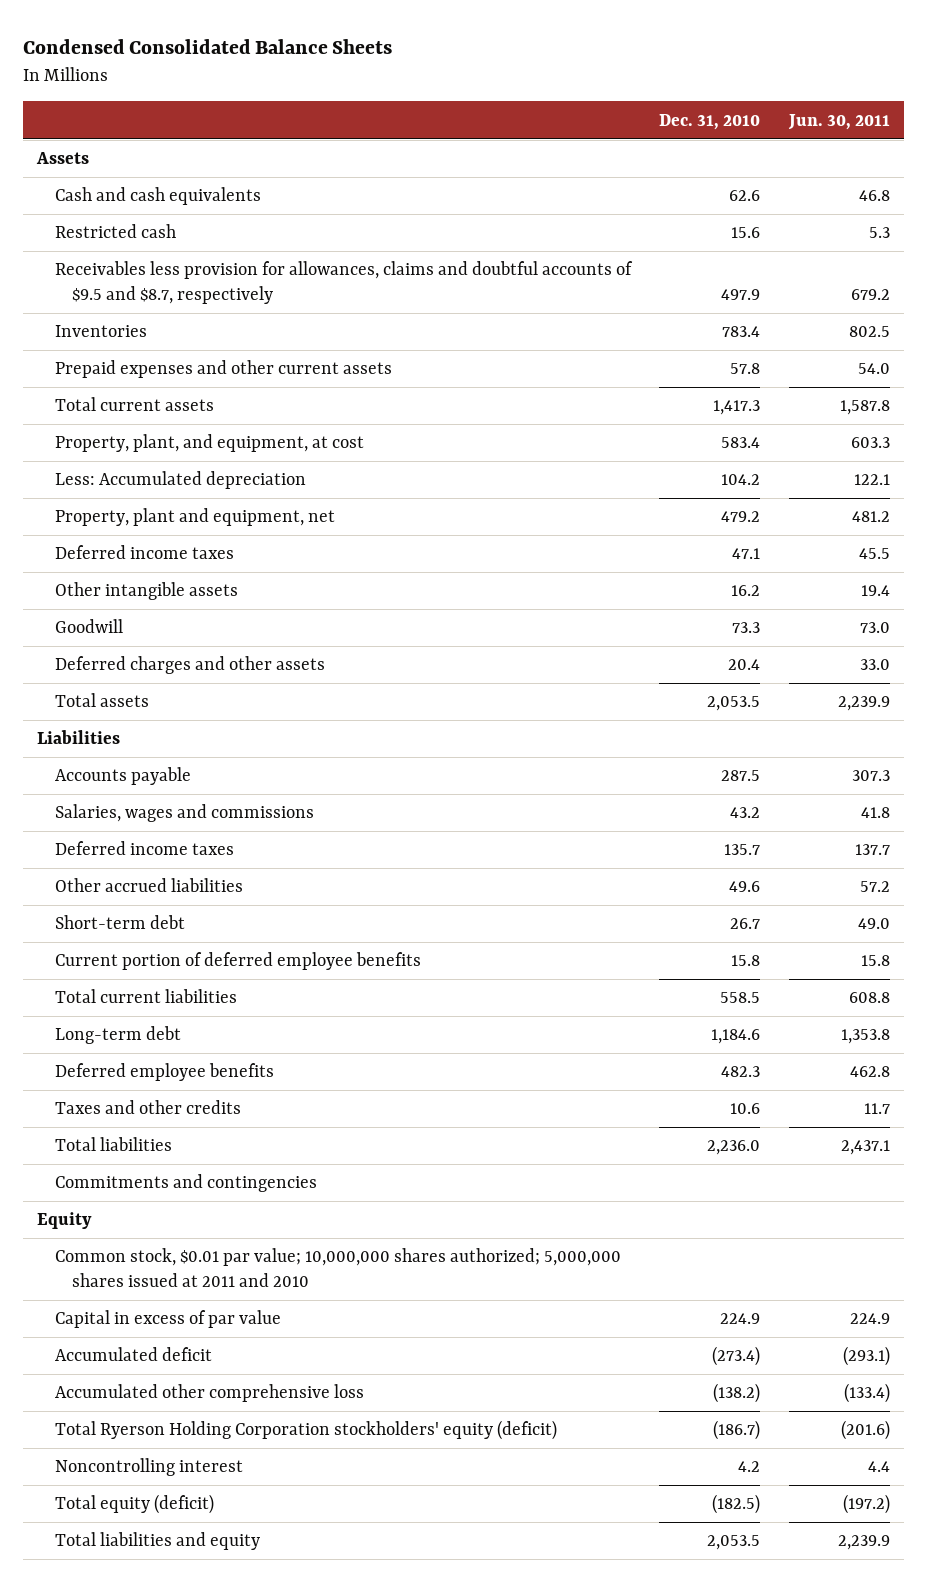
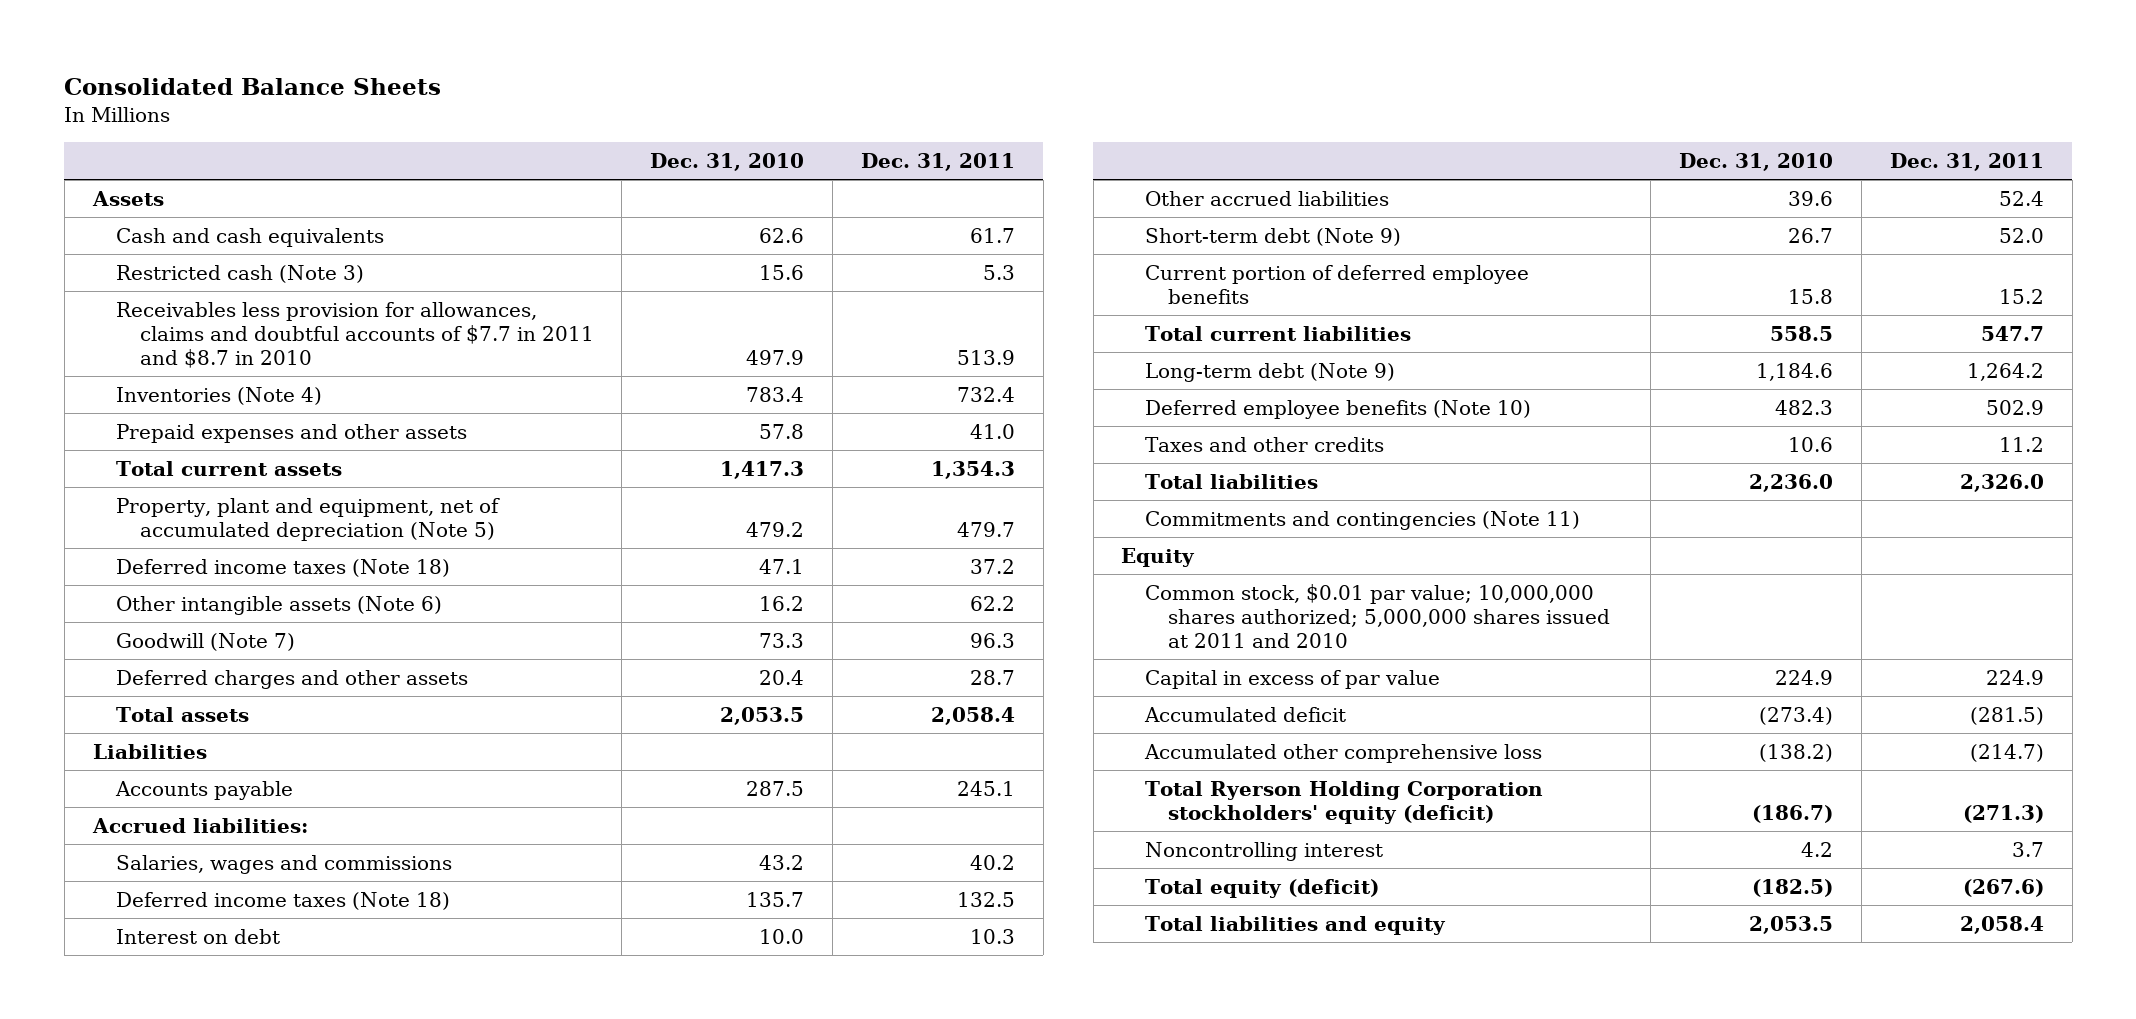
[23,39,393,55] Condensed Consolidated Balance Sheets -> [64,78,442,96] Consolidated Balance Sheets
[787,113,890,130] Jun. 30, 2011 -> none
none -> [861,152,1016,171] Dec. 31, 2011
[54,224,176,239] Restricted cash -> [116,265,365,284] Restricted cash (Note 3)
[54,261,633,304] Receivables less provision for allowances, claims and doubtful accounts of $9.5 and $8.7, respectively -> [116,302,594,368] Receivables less provision for allowances, claims and doubtful accounts of $7.7 in 2011 and $8.7 in 2010
[54,325,147,338] Inventories -> [116,387,323,406] Inventories (Note 4)
[54,360,392,379] Prepaid expenses and other current assets -> [116,424,468,444] Prepaid expenses and other assets
[54,434,364,453] Property, plant, and equipment, at cost -> none
[54,471,306,490] Less: Accumulated depreciation -> none
[54,508,335,527] Property, plant and equipment, net -> [116,498,501,541] Property, plant and equipment, net of accumulated depreciation (Note 5)
[54,545,234,560] Deferred income taxes -> [116,559,451,578] Deferred income taxes (Note 18)
[54,582,238,601] Other intangible assets -> [116,596,443,616] Other intangible assets (Note 6)
[54,619,123,634] Goodwill -> [116,633,296,652] Goodwill (Note 7)
none -> [91,818,308,834] Accrued liabilities:
[54,841,234,856] Deferred income taxes -> [116,892,451,911] Deferred income taxes (Note 18)
none -> [116,929,281,945] Interest on debt
[729,881,761,893] 49.6 -> [1788,191,1834,207] 39.6
[54,915,185,930] Short-term debt -> [1144,228,1401,247] Short-term debt (Note 9)
[54,1026,181,1045] Long-term debt -> [1144,363,1395,383] Long-term debt (Note 9)
[54,1063,274,1082] Deferred employee benefits -> [1144,400,1531,420] Deferred employee benefits (Note 10)
[54,1174,317,1193] Commitments and contingencies -> [1144,511,1580,531] Commitments and contingencies (Note 11)

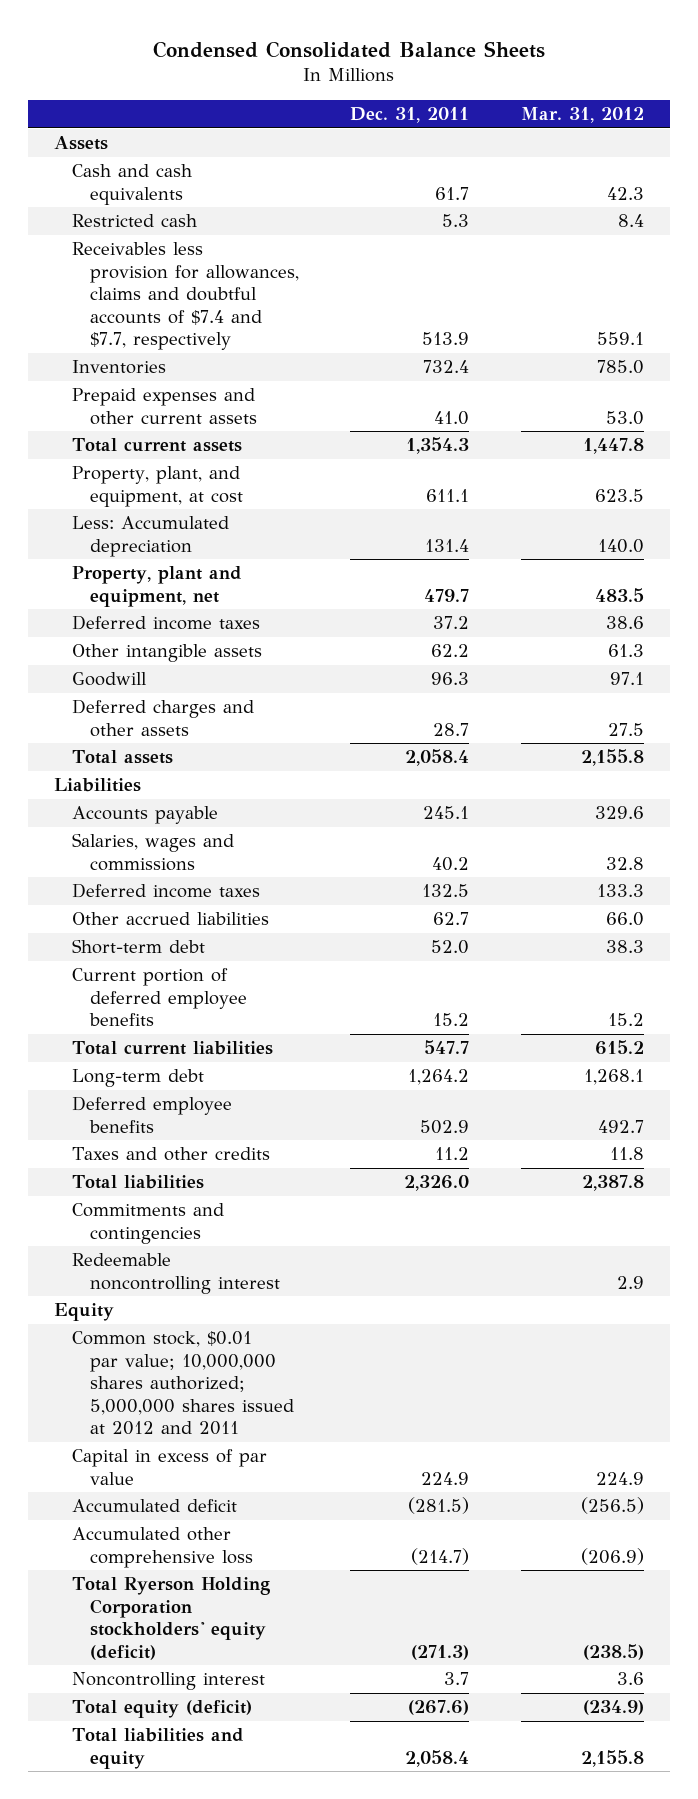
[64,78,442,96] Consolidated Balance Sheets -> [152,40,545,58] Condensed Consolidated Balance Sheets
[650,152,805,171] Dec. 31, 2010 -> none
none -> [521,107,645,124] Mar. 31, 2012
[116,265,365,284] Restricted cash (Note 3) -> [71,214,197,228] Restricted cash
[116,302,594,368] Receivables less provision for allowances, claims and doubtful accounts of $7.7 in 2011 and $8.7 in 2010 -> [71,242,299,351] Receivables less provision for allowances, claims and doubtful accounts of $7.4 and $7.7, respectively
[116,387,323,406] Inventories (Note 4) -> [71,360,166,375] Inventories
[116,424,468,444] Prepaid expenses and other assets -> [71,388,257,425] Prepaid expenses and other current assets
none -> [71,466,243,507] Property, plant, and equipment, at cost
none -> [71,516,229,557] Less: Accumulated depreciation
[116,498,501,541] Property, plant and equipment, net of accumulated depreciation (Note 5) -> [71,566,242,607] Property, plant and equipment, net
[116,559,451,578] Deferred income taxes (Note 18) -> [71,615,260,631] Deferred income taxes
[116,596,443,616] Other intangible assets (Note 6) -> [71,644,262,663] Other intangible assets
[116,633,296,652] Goodwill (Note 7) -> [71,672,147,687] Goodwill
[91,818,308,834] Accrued liabilities: -> none
[116,929,281,945] Interest on debt -> none
[116,892,451,911] Deferred income taxes (Note 18) -> [71,883,260,899] Deferred income taxes
[1998,191,2044,207] 52.4 -> [433,912,470,926] 62.7
[1144,228,1401,247] Short-term debt (Note 9) -> [71,939,205,955] Short-term debt
[1144,363,1395,383] Long-term debt (Note 9) -> [71,1069,204,1088] Long-term debt
[1144,400,1531,420] Deferred employee benefits (Note 10) -> [71,1096,232,1133] Deferred employee benefits
[1144,511,1580,531] Commitments and contingencies (Note 11) -> [71,1203,224,1244] Commitments and contingencies
none -> [71,1253,280,1294] Redeemable noncontrolling interest
[1144,584,1611,648] Common stock, $0.01 par value; 10,000,000 shares authorized; 5,000,000 shares issued at 2011 and 2010 -> [71,1331,294,1436] Common stock, $0.01 par value; 10,000,000 shares authorized; 5,000,000 shares issued at 2012 and 2011

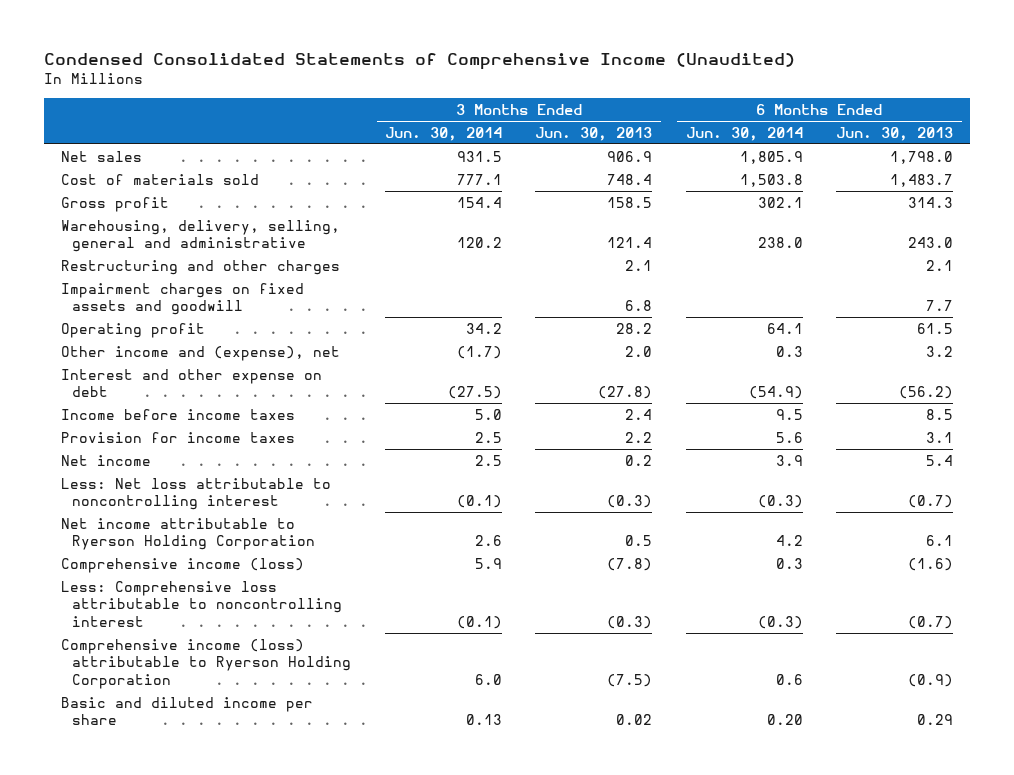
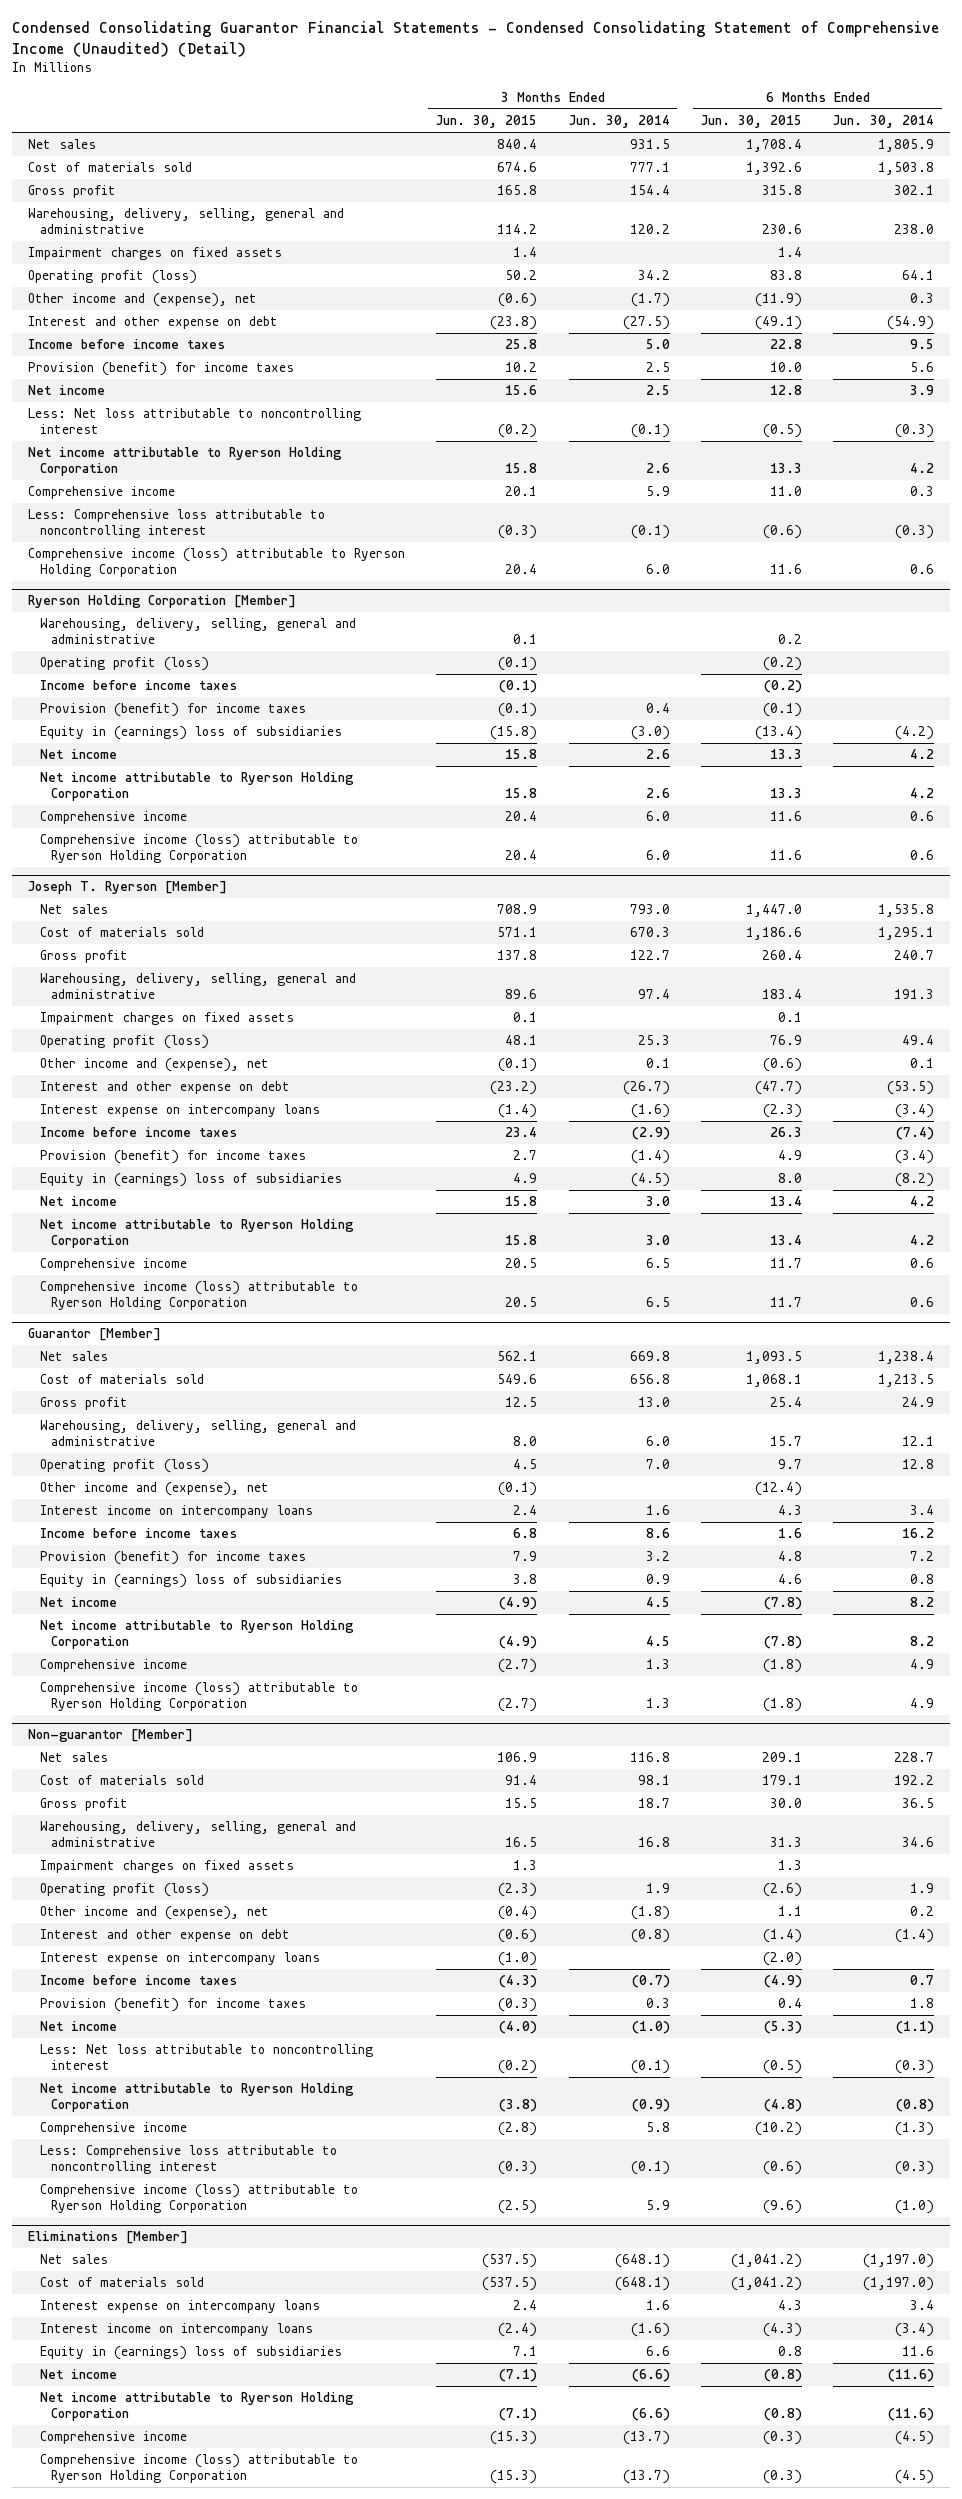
[43,53,795,71] Condensed Consolidated Statements of Comprehensive Income (Unaudited) -> [11,20,939,57] Condensed Consolidating Guarantor Financial Statements - Condensed Consolidating Statement of Comprehensive Income (Unaudited) (Detail)
[535,126,653,141] Jun. 30, 2013 -> none
[836,126,954,141] Jun. 30, 2013 -> none
none -> [436,115,538,129] Jun. 30, 2015
none -> [700,115,802,129] Jun. 30, 2015
[60,259,340,275] Restructuring and other charges -> none
[60,282,304,316] Impairment charges on fixed assets and goodwill -> [27,247,282,261] Impairment charges on fixed assets
[60,322,205,338] Operating profit -> [27,270,197,285] Operating profit (loss)
[60,431,295,443] Provision for income taxes -> [27,362,294,377] Provision (benefit) for income taxes
[60,557,304,573] Comprehensive income (loss) -> [27,486,175,500] Comprehensive income
[60,696,313,726] Basic and diluted income per share -> none
none -> [27,595,296,609] Ryerson Holding Corporation [Member]
none -> [39,618,356,645] Warehousing, delivery, selling, general and administrative
none -> [39,657,209,672] Operating profit (loss)
none -> [39,680,237,691] Income before income taxes
none -> [39,703,306,718] Provision (benefit) for income taxes
none -> [39,726,342,741] Equity in (earnings) loss of subsidiaries
none -> [39,749,117,760] Net income
none -> [39,772,354,802] Net income attributable to Ryerson Holding Corporation
none -> [39,811,187,825] Comprehensive income
none -> [39,834,358,864] Comprehensive income (loss) attributable to Ryerson Holding Corporation
none -> [27,881,227,895] Joseph T. Ryerson [Member]
none -> [39,904,108,915] Net sales
none -> [39,927,204,938] Cost of materials sold
none -> [39,950,128,964] Gross profit
none -> [39,973,356,1000] Warehousing, delivery, selling, general and administrative
none -> [39,1012,294,1026] Impairment charges on fixed assets
none -> [39,1035,209,1050] Operating profit (loss)
none -> [39,1058,269,1073] Other income and (expense), net
none -> [39,1081,290,1095] Interest and other expense on debt
none -> [39,1104,320,1118] Interest expense on intercompany loans
none -> [39,1127,237,1138] Income before income taxes
none -> [39,1150,306,1165] Provision (benefit) for income taxes
none -> [39,1173,342,1188] Equity in (earnings) loss of subsidiaries
none -> [39,1196,117,1207] Net income
none -> [39,1219,354,1249] Net income attributable to Ryerson Holding Corporation
none -> [39,1258,187,1272] Comprehensive income
none -> [39,1281,358,1311] Comprehensive income (loss) attributable to Ryerson Holding Corporation
none -> [27,1328,161,1342] Guarantor [Member]
none -> [39,1351,108,1362] Net sales
none -> [39,1374,204,1385] Cost of materials sold
none -> [39,1397,128,1411] Gross profit
none -> [39,1420,356,1447] Warehousing, delivery, selling, general and administrative
none -> [39,1459,209,1474] Operating profit (loss)
none -> [39,1482,269,1497] Other income and (expense), net
none -> [39,1505,313,1519] Interest income on intercompany loans
none -> [39,1528,237,1539] Income before income taxes
none -> [39,1551,306,1566] Provision (benefit) for income taxes
none -> [39,1574,342,1589] Equity in (earnings) loss of subsidiaries
none -> [39,1597,117,1608] Net income
none -> [39,1620,354,1650] Net income attributable to Ryerson Holding Corporation
none -> [39,1659,187,1673] Comprehensive income
none -> [39,1682,358,1712] Comprehensive income (loss) attributable to Ryerson Holding Corporation
none -> [27,1729,193,1743] Non-guarantor [Member]
none -> [39,1752,108,1763] Net sales
none -> [39,1775,204,1786] Cost of materials sold
none -> [39,1798,128,1812] Gross profit
none -> [39,1821,356,1848] Warehousing, delivery, selling, general and administrative
none -> [39,1860,294,1874] Impairment charges on fixed assets
none -> [39,1883,209,1898] Operating profit (loss)
none -> [39,1906,269,1921] Other income and (expense), net
none -> [39,1929,290,1943] Interest and other expense on debt
none -> [39,1952,320,1966] Interest expense on intercompany loans
none -> [39,1975,237,1986] Income before income taxes
none -> [39,1998,306,2013] Provision (benefit) for income taxes
none -> [39,2021,117,2032] Net income
none -> [39,2044,373,2071] Less: Net loss attributable to noncontrolling interest
none -> [39,2083,354,2113] Net income attributable to Ryerson Holding Corporation
none -> [39,2122,187,2136] Comprehensive income
none -> [39,2145,337,2175] Less: Comprehensive loss attributable to noncontrolling interest
none -> [39,2184,358,2214] Comprehensive income (loss) attributable to Ryerson Holding Corporation
none -> [27,2231,188,2245] Eliminations [Member]
none -> [39,2254,108,2265] Net sales
none -> [39,2277,204,2288] Cost of materials sold
none -> [39,2300,320,2314] Interest expense on intercompany loans
none -> [39,2323,313,2337] Interest income on intercompany loans
none -> [39,2346,342,2361] Equity in (earnings) loss of subsidiaries
none -> [39,2369,117,2380] Net income
none -> [39,2392,354,2422] Net income attributable to Ryerson Holding Corporation
none -> [39,2431,187,2445] Comprehensive income
none -> [39,2454,358,2484] Comprehensive income (loss) attributable to Ryerson Holding Corporation

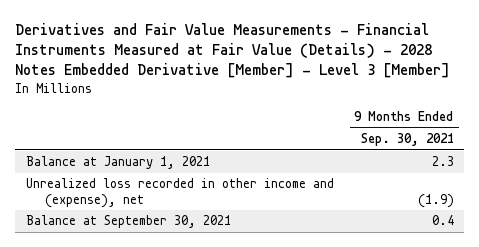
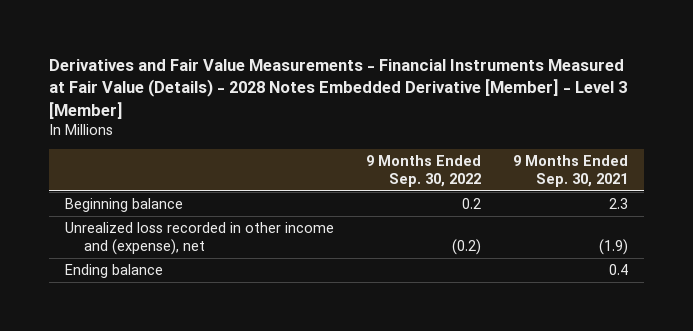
none -> [366,155,482,187] 9 Months Ended Sep. 30, 2022
[25,156,210,170] Balance at January 1, 2021 -> [65,198,184,213] Beginning balance
[25,215,231,229] Balance at September 30, 2021 -> [65,264,164,279] Ending balance

